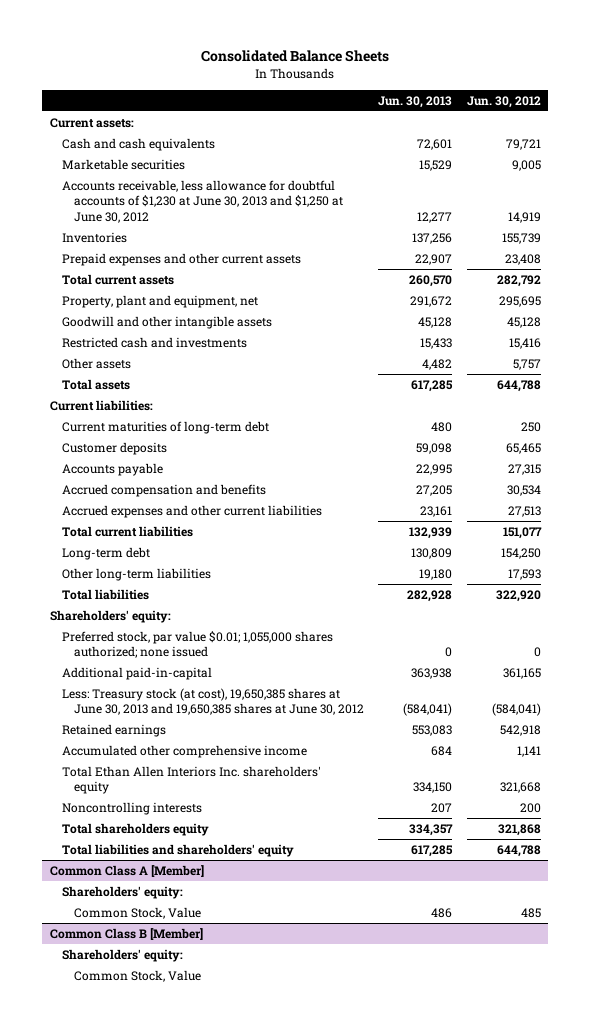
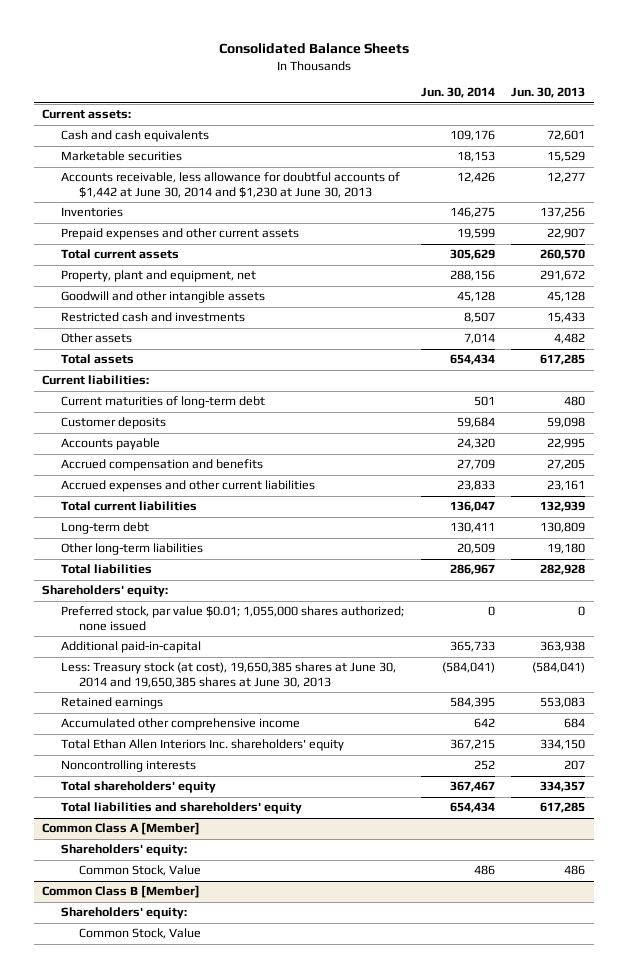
[466,95,541,108] Jun. 30, 2012 -> none
none -> [420,87,495,99] Jun. 30, 2014
[61,179,343,223] Accounts receivable, less allowance for doubtful accounts of $1,230 at June 30, 2013 and $1,250 at June 30, 2012 -> [60,172,400,198] Accounts receivable, less allowance for doubtful accounts of $1,442 at June 30, 2014 and $1,230 at June 30, 2013
[61,687,364,716] Less: Treasury stock (at cost), 19,650,385 shares at June 30, 2013 and 19,650,385 shares at June 30, 2012 -> [60,662,396,688] Less: Treasury stock (at cost), 19,650,385 shares at June 30, 2014 and 19,650,385 shares at June 30, 2013
[61,822,209,836] Total shareholders equity -> [60,781,216,794] Total shareholders' equity

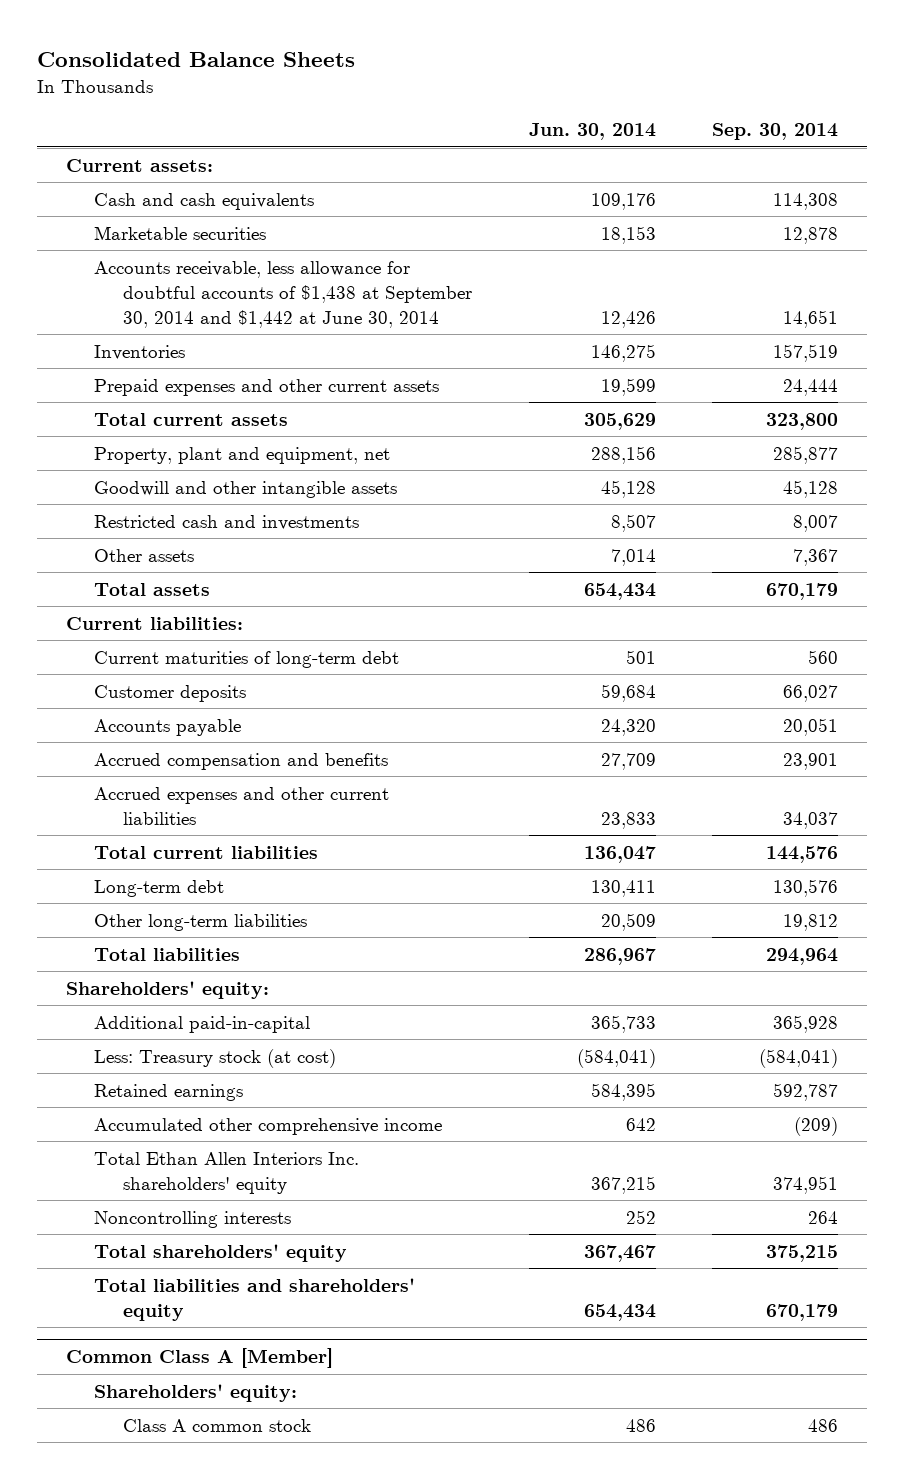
[511,87,586,99] Jun. 30, 2013 -> none
none -> [712,123,839,141] Sep. 30, 2014
[60,172,400,198] Accounts receivable, less allowance for doubtful accounts of $1,442 at June 30, 2014 and $1,230 at June 30, 2013 -> [94,260,472,328] Accounts receivable, less allowance for doubtful accounts of $1,438 at September 30, 2014 and $1,442 at June 30, 2014
[60,606,404,631] Preferred stock, par value $0.01; 1,055,000 shares authorized; none issued -> none
[60,662,396,688] Less: Treasury stock (at cost), 19,650,385 shares at June 30, 2014 and 19,650,385 shares at June 30, 2013 -> [94,1048,337,1068] Less: Treasury stock (at cost)
[42,885,201,899] Common Class B [Member] -> none
[60,907,187,920] Shareholders' equity: -> none
[79,928,202,940] Common Stock, Value -> none
[79,865,202,877] Common Stock, Value -> [122,1418,311,1432] Class A common stock

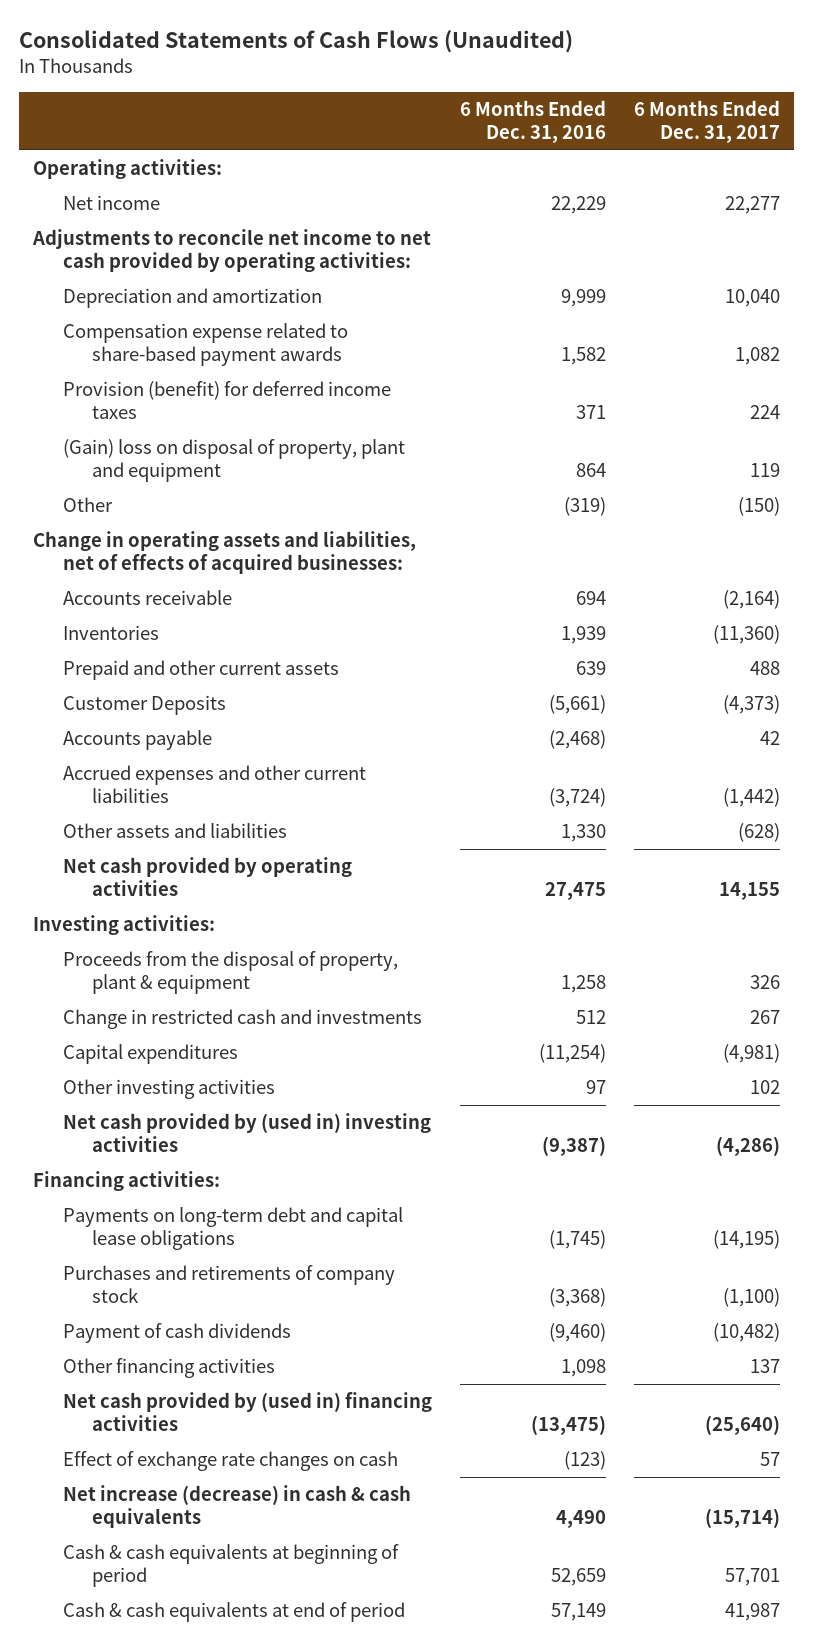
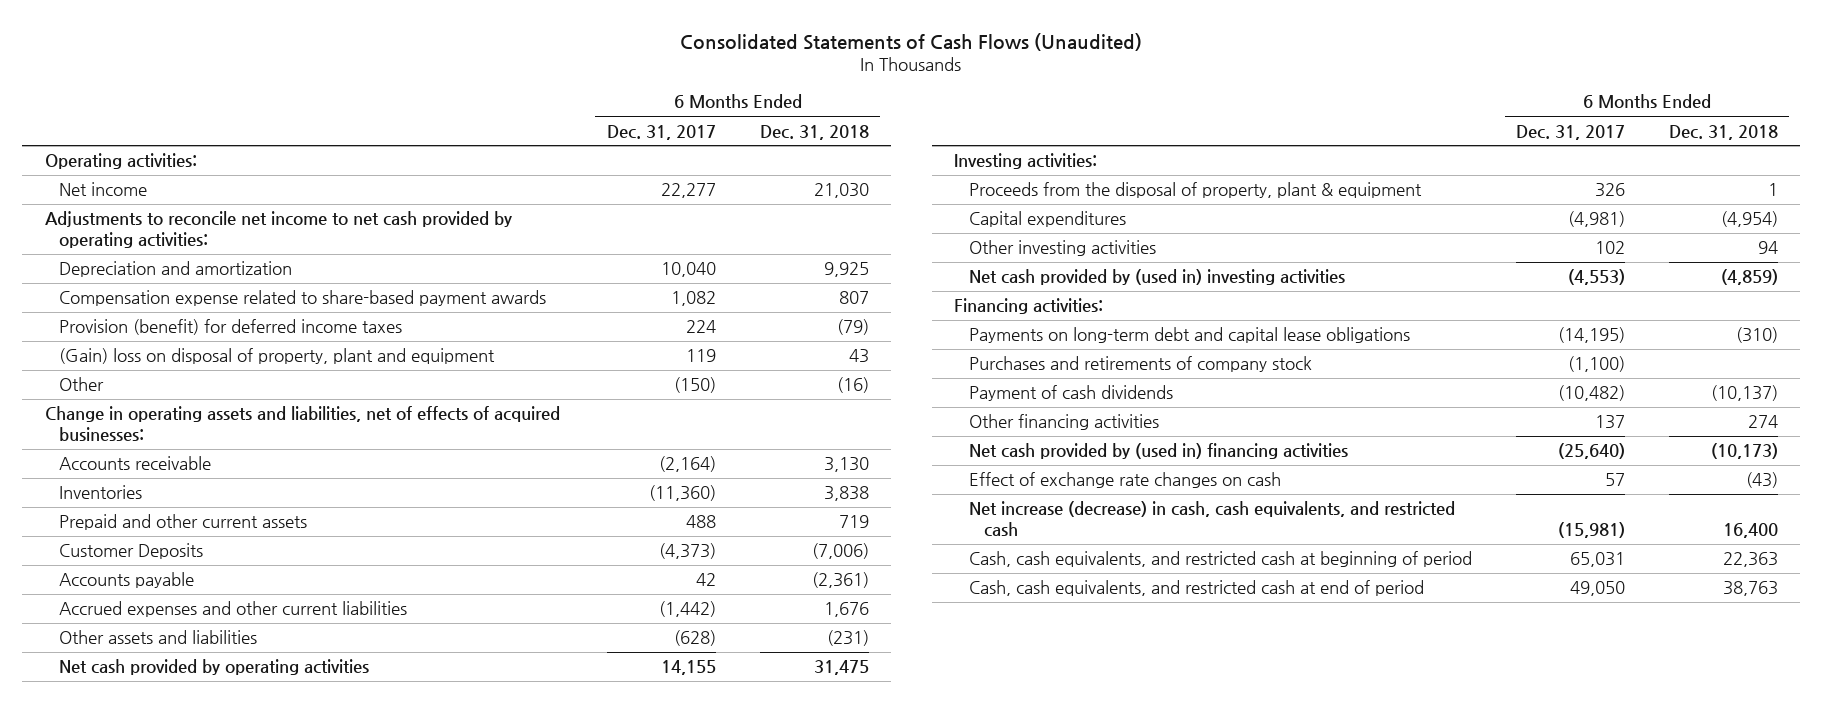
[460,100,607,144] 6 Months Ended Dec. 31, 2016 -> none
none -> [759,124,869,140] Dec. 31, 2018
[62,1009,422,1030] Change in restricted cash and investments -> none
[716,1136,781,1157] (4,286) -> [1567,269,1625,286] (4,553)
[62,1485,411,1529] Net increase (decrease) in cash & cash equivalents -> [968,501,1455,537] Net increase (decrease) in cash, cash equivalents, and restricted cash
[705,1508,781,1529] (15,714) -> [1557,521,1625,538] (15,981)
[62,1544,399,1588] Cash & cash equivalents at beginning of period -> [968,551,1472,568] Cash, cash equivalents, and restricted cash at beginning of period
[725,1568,781,1587] 57,701 -> [1569,552,1625,568] 65,031
[62,1602,405,1623] Cash & cash equivalents at end of period -> [968,580,1424,597] Cash, cash equivalents, and restricted cash at end of period
[725,1603,781,1622] 41,987 -> [1569,581,1625,597] 49,050

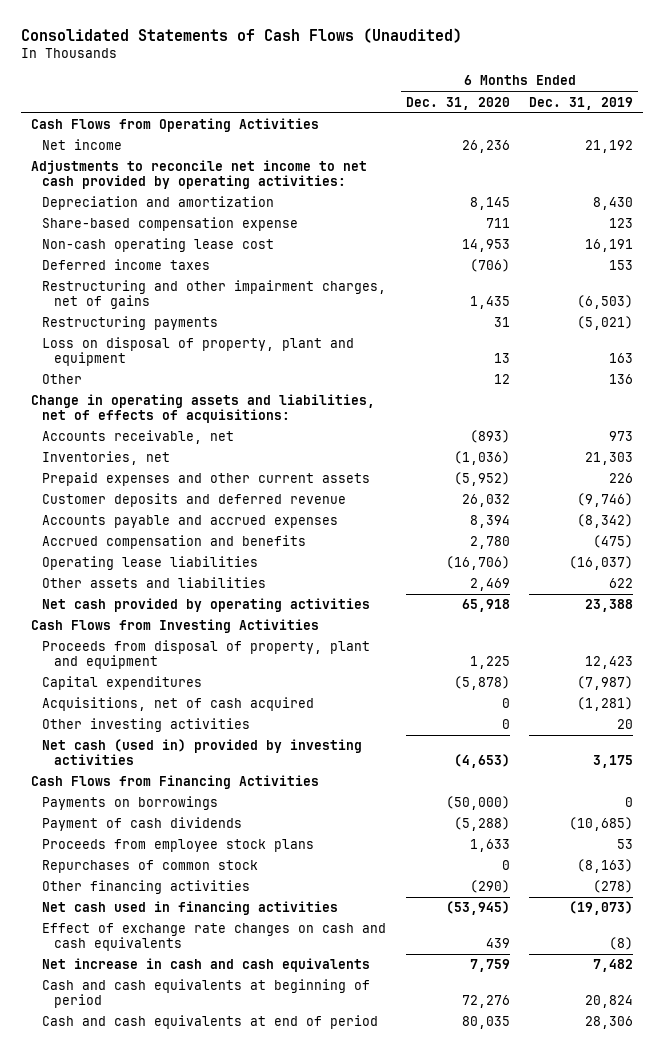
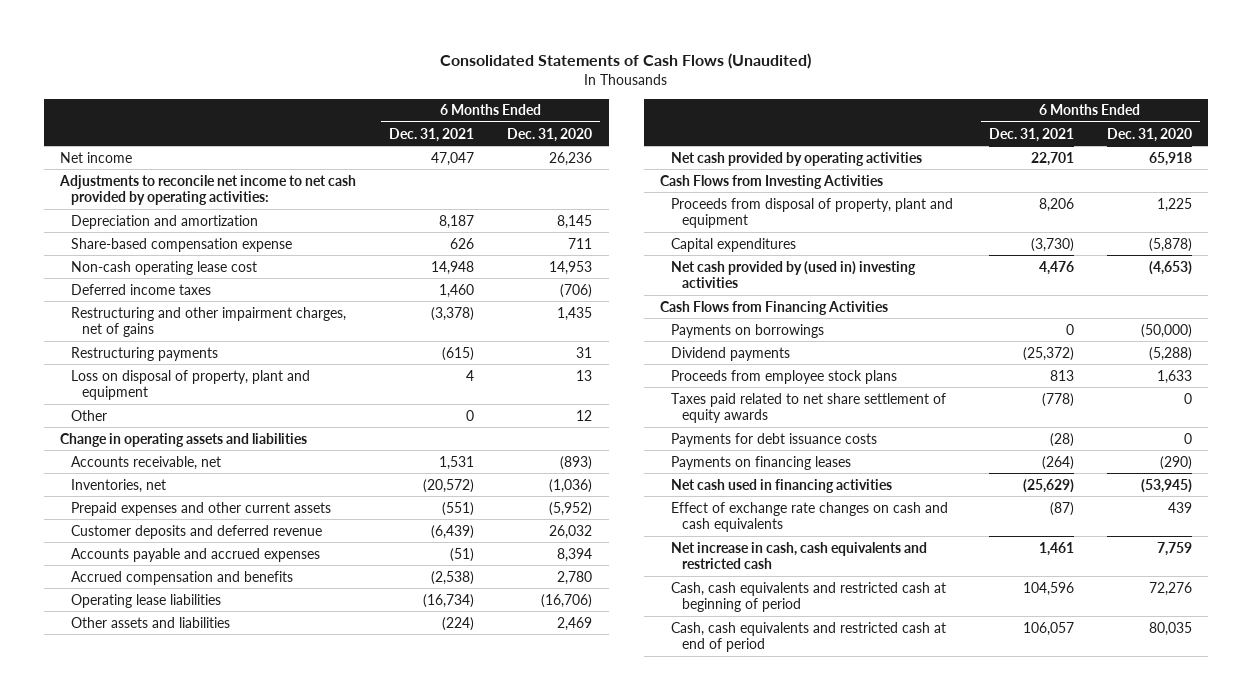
[529,96,634,110] Dec. 31, 2019 -> none
none -> [389,127,475,142] Dec. 31, 2021
[30,118,319,133] Cash Flows from Operating Activities -> none
[30,394,375,424] Change in operating assets and liabilities, net of effects of acquisitions: -> [60,432,308,447] Change in operating assets and liabilities
[42,697,315,712] Acquisitions, net of cash acquired -> none
[42,718,251,733] Other investing activities -> none
[42,739,363,766] Net cash (used in) provided by investing activities -> [670,260,916,289] Net cash provided by (used in) investing activities
[42,817,243,832] Payment of cash dividends -> [670,346,790,361] Dividend payments
[42,860,259,874] Repurchases of common stock -> none
[42,880,251,895] Other financing activities -> none
none -> [670,392,946,424] Taxes paid related to net share settlement of equity awards
none -> [670,432,877,447] Payments for debt issuance costs
none -> [670,455,851,470] Payments on financing leases
[42,958,371,973] Net increase in cash and cash equivalents -> [670,541,927,570] Net increase in cash, cash equivalents and restricted cash
[42,979,371,1009] Cash and cash equivalents at beginning of period -> [670,581,946,613] Cash, cash equivalents and restricted cash at beginning of period
[42,1015,379,1030] Cash and cash equivalents at end of period -> [670,621,946,653] Cash, cash equivalents and restricted cash at end of period

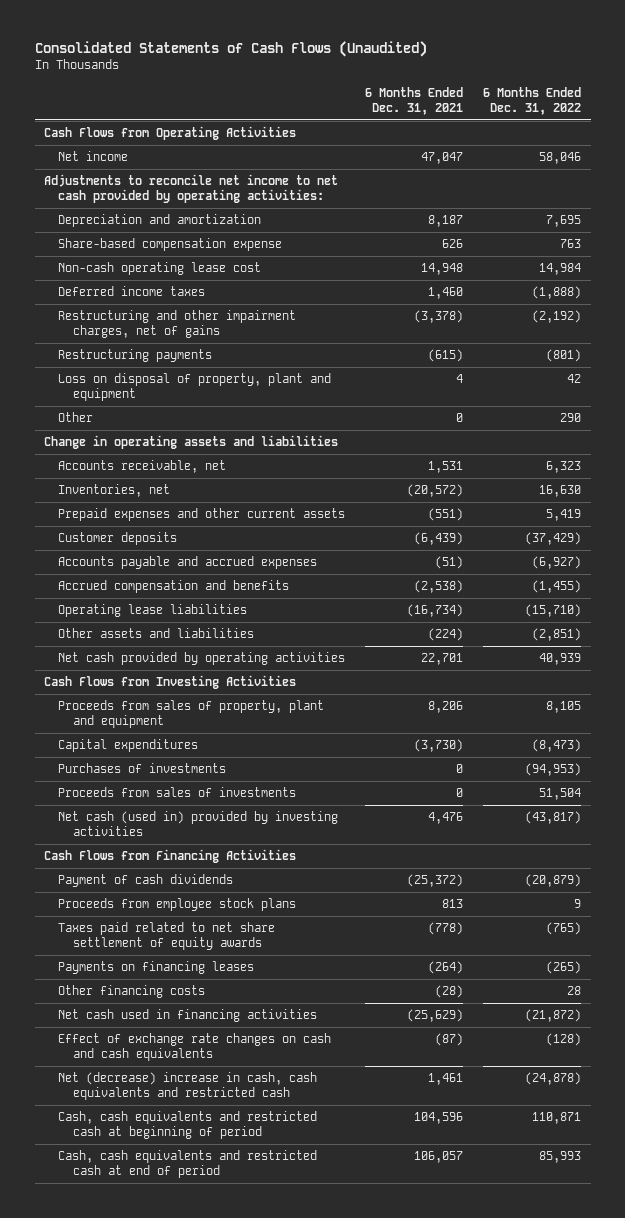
[507,127,593,142] Dec. 31, 2020 -> none
none -> [482,86,581,115] 6 Months Ended Dec. 31, 2022
none -> [44,126,297,141] Cash Flows from Operating Activities
[71,524,323,539] Customer deposits and deferred revenue -> [58,532,178,546] Customer deposits
[670,197,953,229] Proceeds from disposal of property, plant and equipment -> [58,700,325,728] Proceeds from sales of property, plant and equipment
none -> [58,763,227,774] Purchases of investments
none -> [58,787,297,798] Proceeds from sales of investments
[670,260,916,289] Net cash provided by (used in) investing activities -> [58,811,339,836] Net cash (used in) provided by investing activities
[670,323,824,338] Payments on borrowings -> none
[670,346,790,361] Dividend payments -> [58,874,234,888] Payment of cash dividends
[670,432,877,447] Payments for debt issuance costs -> none
none -> [58,985,206,999] Other financing costs
[670,541,927,570] Net increase in cash, cash equivalents and restricted cash -> [58,1072,318,1100] Net (decrease) increase in cash, cash equivalents and restricted cash

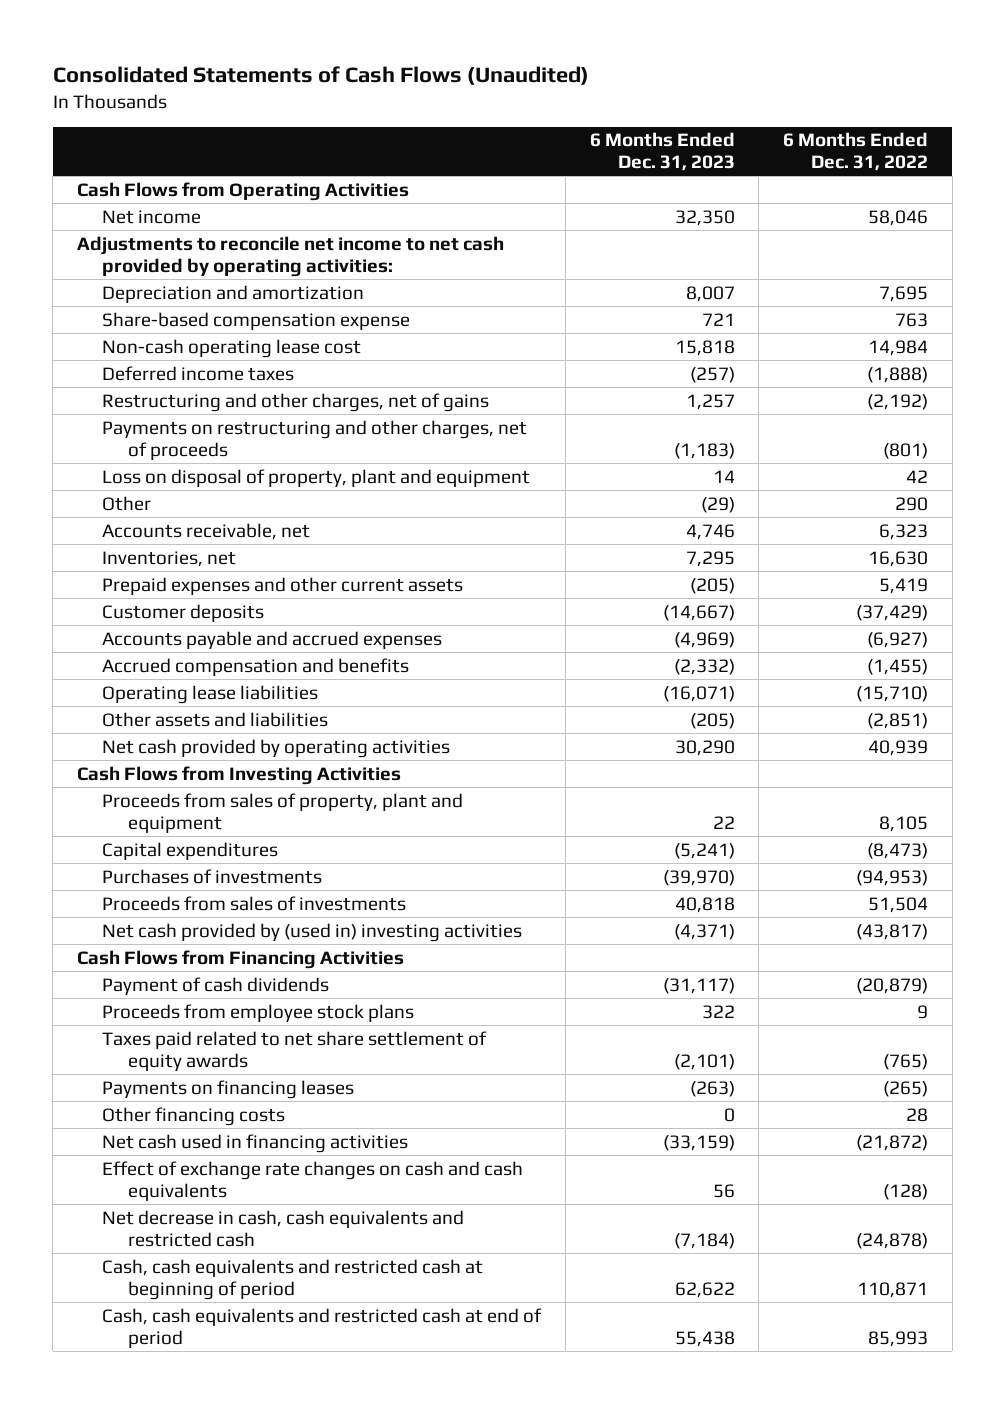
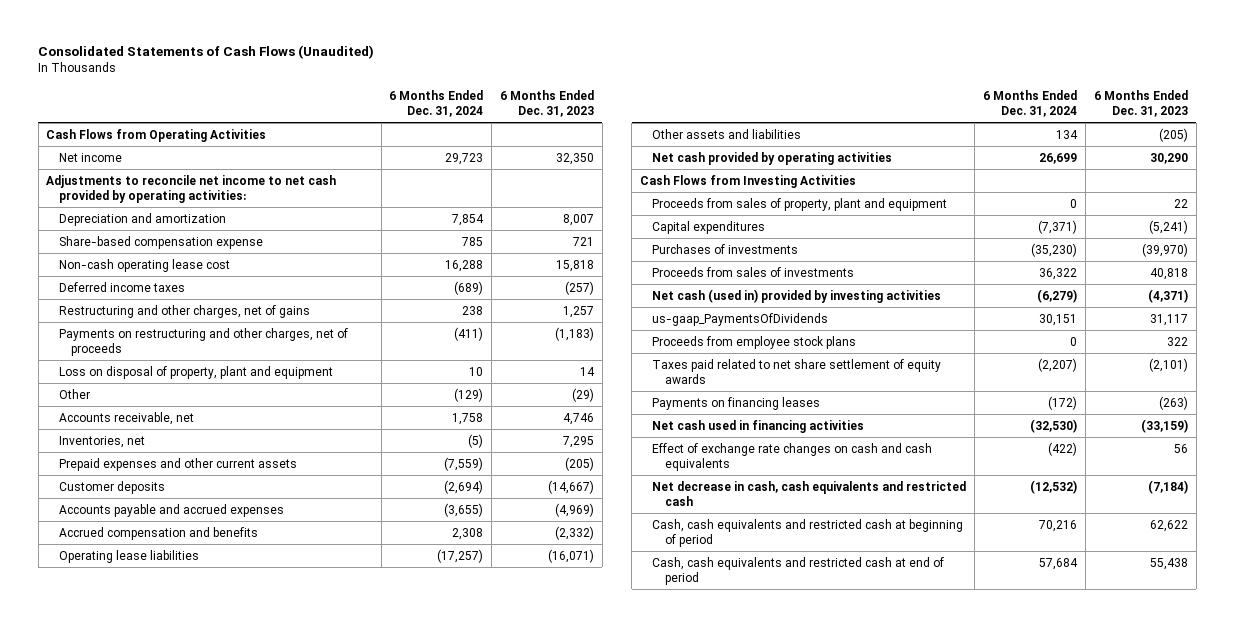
[783,132,929,172] 6 Months Ended Dec. 31, 2022 -> none
none -> [389,89,484,117] 6 Months Ended Dec. 31, 2024
[76,949,404,969] Cash Flows from Financing Activities -> none
[102,976,330,995] Payment of cash dividends -> none
[102,922,523,942] Net cash provided by (used in) investing activities -> [652,288,942,303] Net cash (used in) provided by investing activities
none -> [652,312,829,326] us-gaap_PaymentsOfDividends
[102,1106,286,1126] Other financing costs -> none

